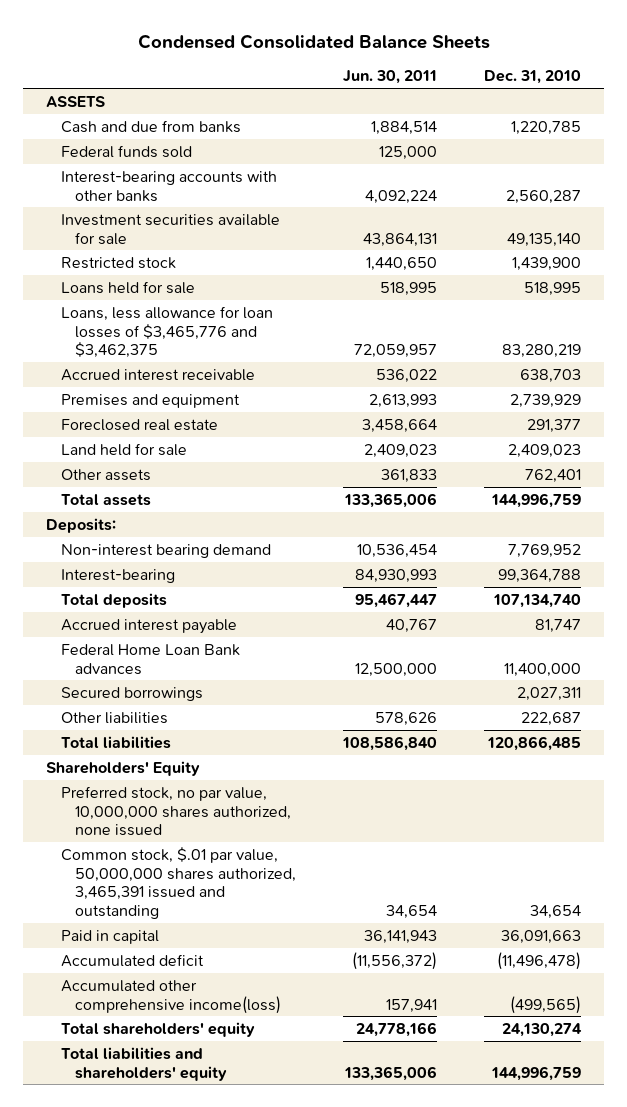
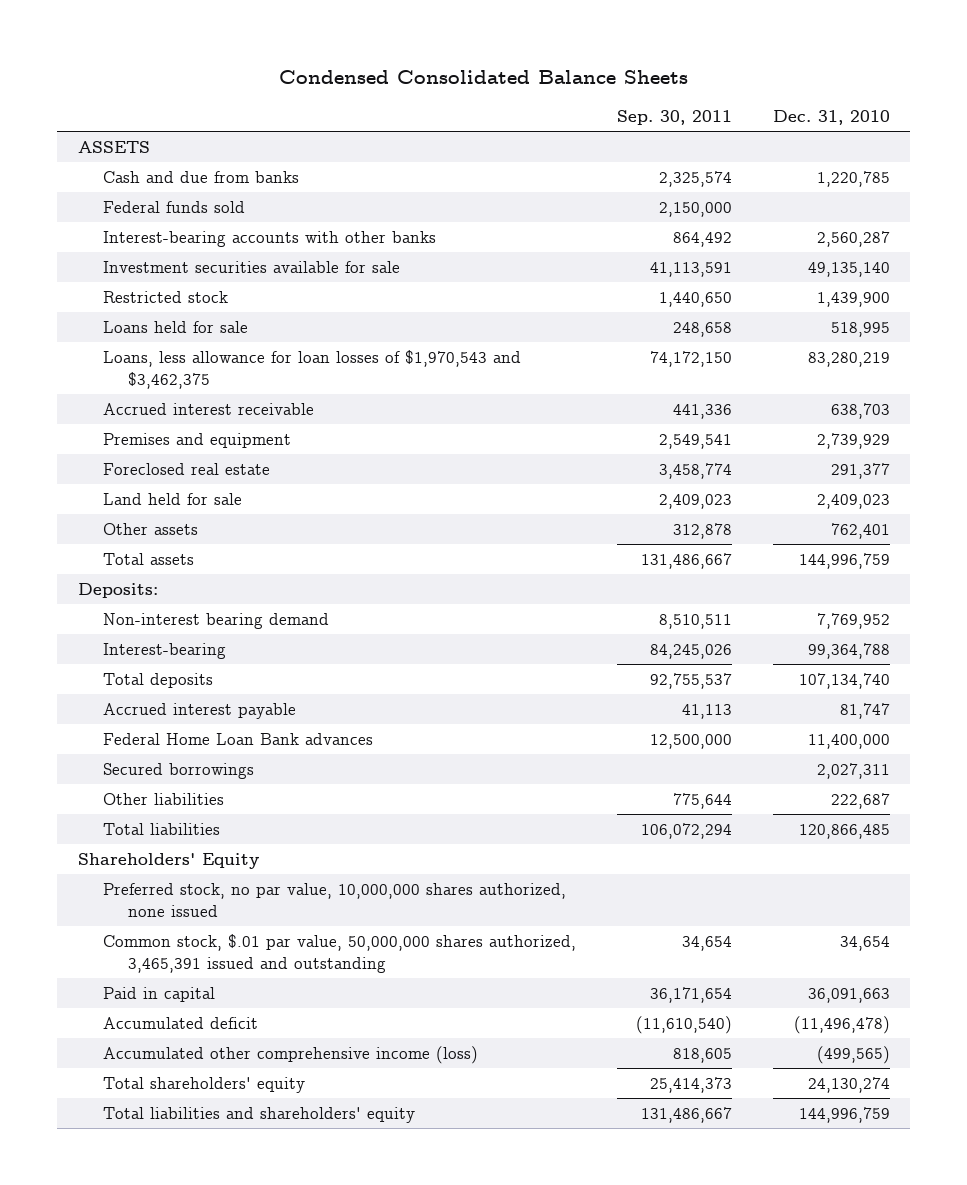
[342,70,437,85] Jun. 30, 2011 -> none
none -> [616,109,732,125] Sep. 30, 2011
[60,305,273,359] Loans, less allowance for loan losses of $3,465,776 and $3,462,375 -> [102,350,521,389] Loans, less allowance for loan losses of $1,970,543 and $3,462,375
[60,979,281,1014] Accumulated other comprehensive income(loss) -> [102,1046,478,1065] Accumulated other comprehensive income (loss)

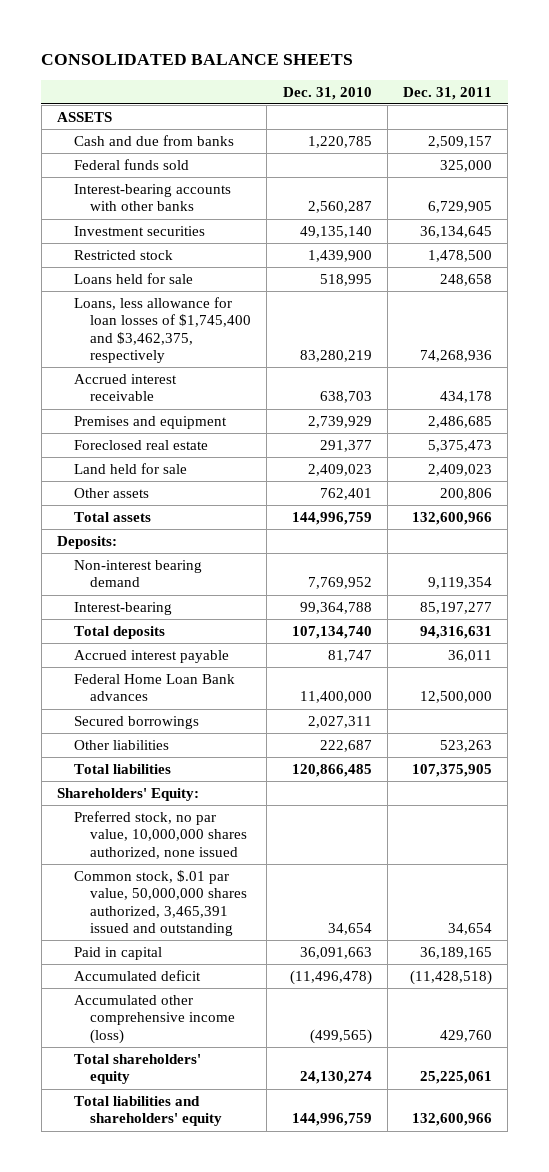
[278,69,688,84] Condensed Consolidated Balance Sheets -> [41,53,354,65] CONSOLIDATED BALANCE SHEETS
[616,109,732,125] Sep. 30, 2011 -> none
none -> [402,86,492,100] Dec. 31, 2011
[102,261,400,274] Investment securities available for sale -> [73,225,205,236] Investment securities
[102,350,521,389] Loans, less allowance for loan losses of $1,970,543 and $3,462,375 -> [73,296,252,364] Loans, less allowance for loan losses of $1,745,400 and $3,462,375, respectively
[77,853,259,870] Shareholders' Equity -> [56,787,199,801] Shareholders' Equity:

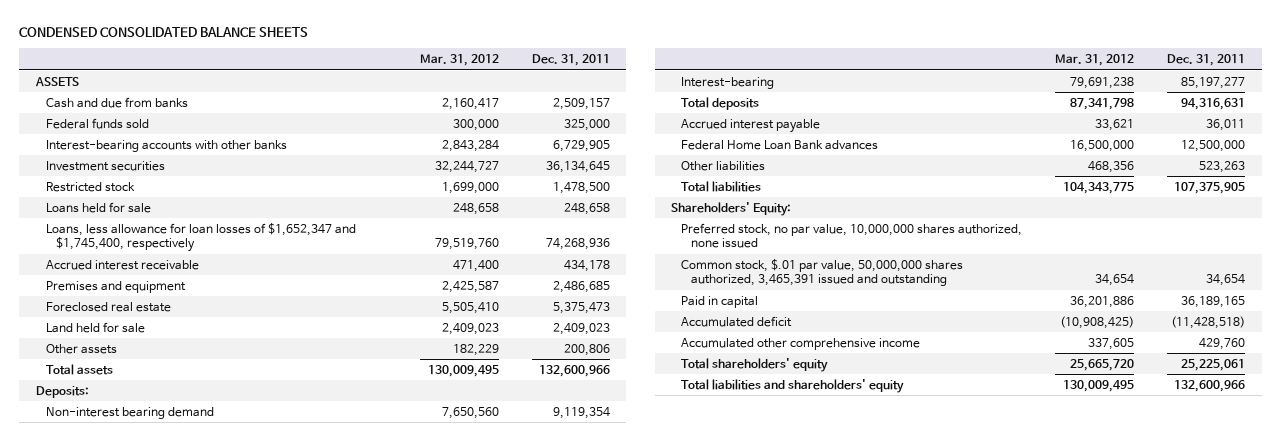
[41,53,354,65] CONSOLIDATED BALANCE SHEETS -> [19,26,309,37] CONDENSED CONSOLIDATED BALANCE SHEETS
[282,86,372,100] Dec. 31, 2010 -> none
none -> [419,54,499,67] Mar. 31, 2012
[73,296,252,364] Loans, less allowance for loan losses of $1,745,400 and $3,462,375, respectively -> [45,222,356,253] Loans, less allowance for loan losses of $1,652,347 and $1,745,400, respectively
[73,715,199,729] Secured borrowings -> none
[73,994,236,1044] Accumulated other comprehensive income (loss) -> [681,337,921,350] Accumulated other comprehensive income

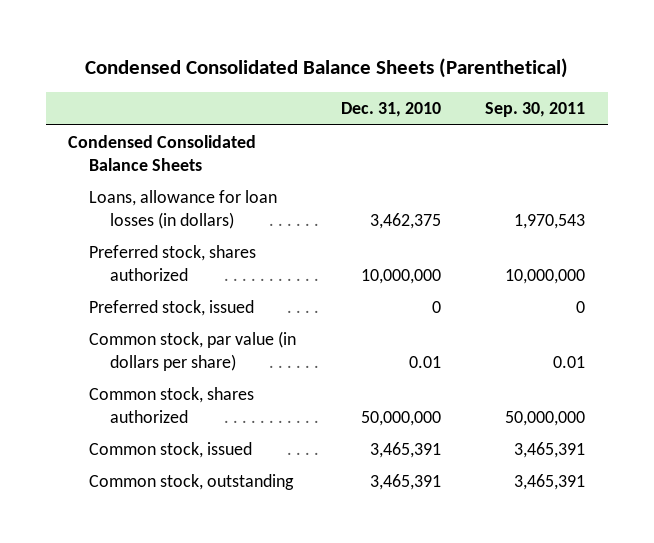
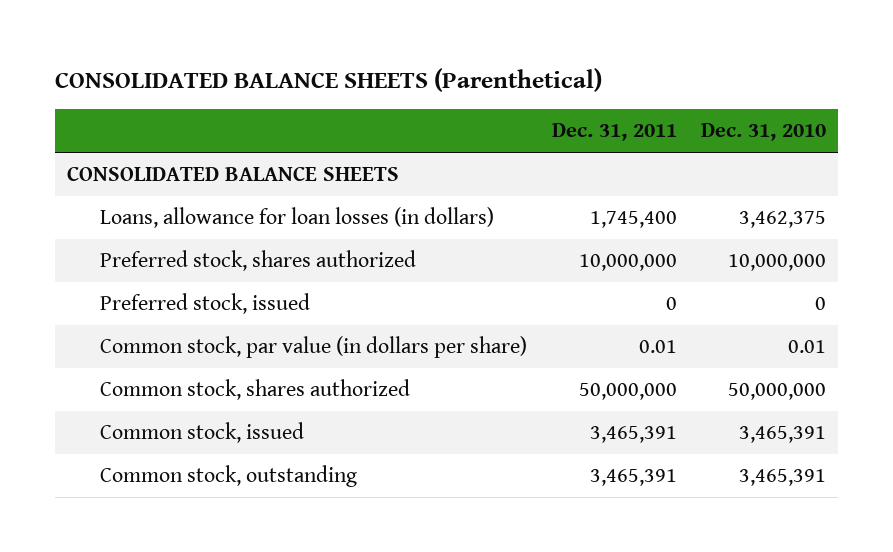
[84,58,568,79] Condensed Consolidated Balance Sheets (Parenthetical) -> [54,67,602,92] CONSOLIDATED BALANCE SHEETS (Parenthetical)
[485,102,586,118] Sep. 30, 2011 -> none
none -> [551,123,677,142] Dec. 31, 2011
[68,135,257,171] Condensed Consolidated Balance Sheets -> [66,166,399,182] CONSOLIDATED BALANCE SHEETS

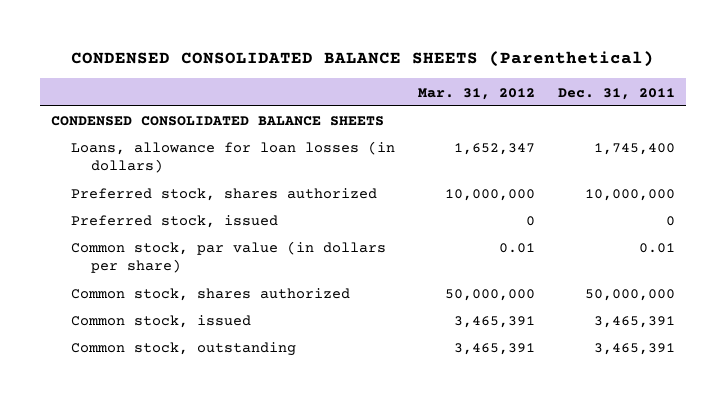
[54,67,602,92] CONSOLIDATED BALANCE SHEETS (Parenthetical) -> [70,51,654,68] CONDENSED CONSOLIDATED BALANCE SHEETS (Parenthetical)
[701,123,827,142] Dec. 31, 2010 -> none
none -> [417,87,535,100] Mar. 31, 2012
[66,166,399,182] CONSOLIDATED BALANCE SHEETS -> [51,116,385,127] CONDENSED CONSOLIDATED BALANCE SHEETS

